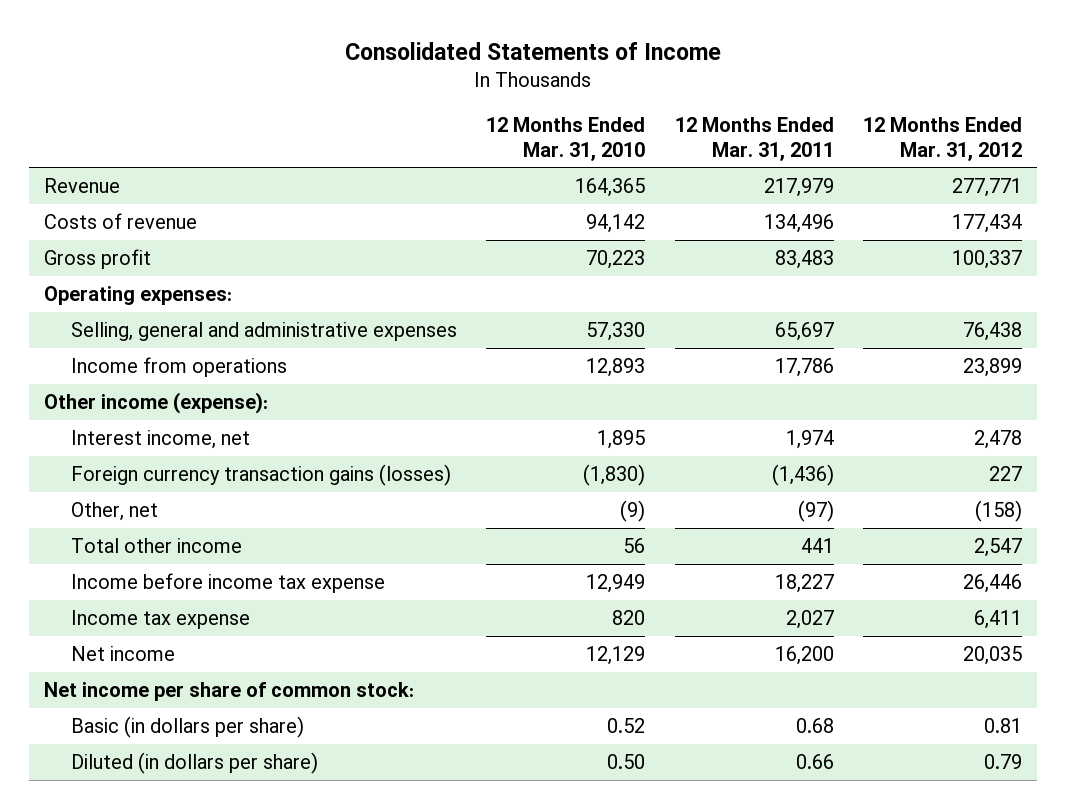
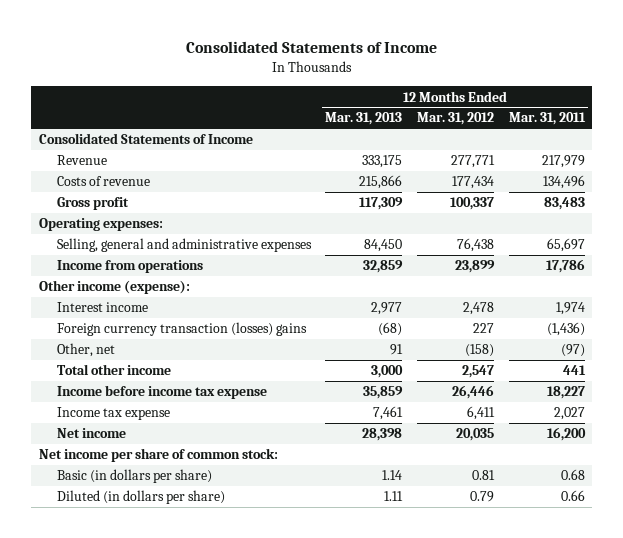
[486,117,646,161] 12 Months Ended Mar. 31, 2010 -> none
none -> [325,112,403,126] Mar. 31, 2013
none -> [38,133,253,145] Consolidated Statements of Income
[71,429,251,449] Interest income, net -> [56,302,148,313] Interest income
[71,463,452,486] Foreign currency transaction gains (losses) -> [56,322,307,337] Foreign currency transaction (losses) gains

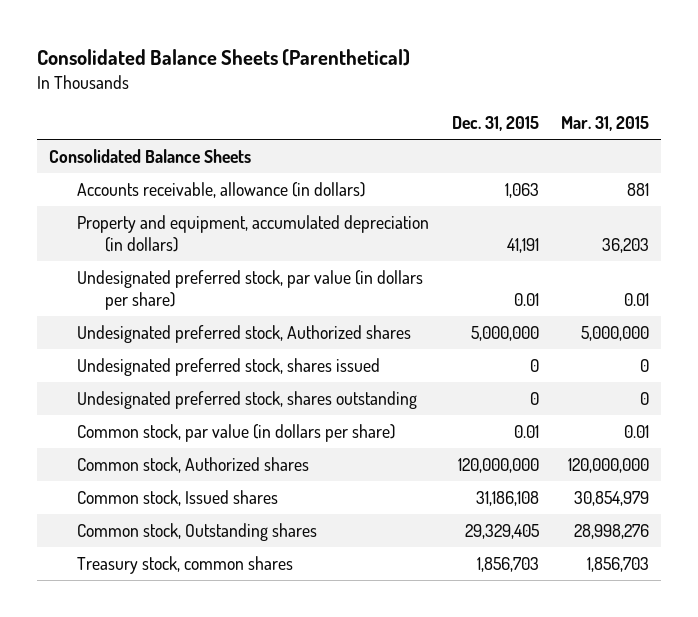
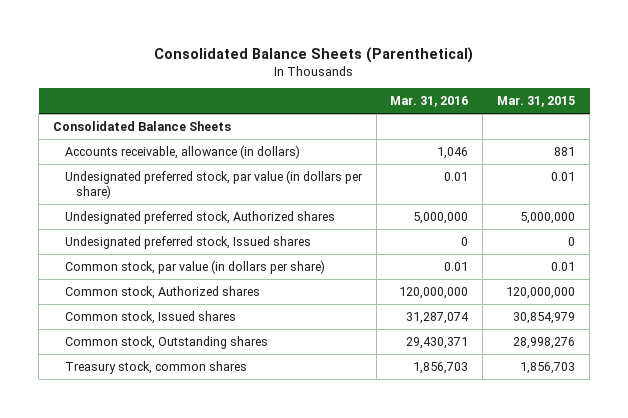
[451,116,539,132] Dec. 31, 2015 -> none
none -> [390,96,469,108] Mar. 31, 2016
[76,214,429,252] Property and equipment, accumulated depreciation (in dollars) -> none
[76,390,417,409] Undesignated preferred stock, shares outstanding -> none
[76,357,380,376] Undesignated preferred stock, shares issued -> [64,235,311,249] Undesignated preferred stock, Issued shares

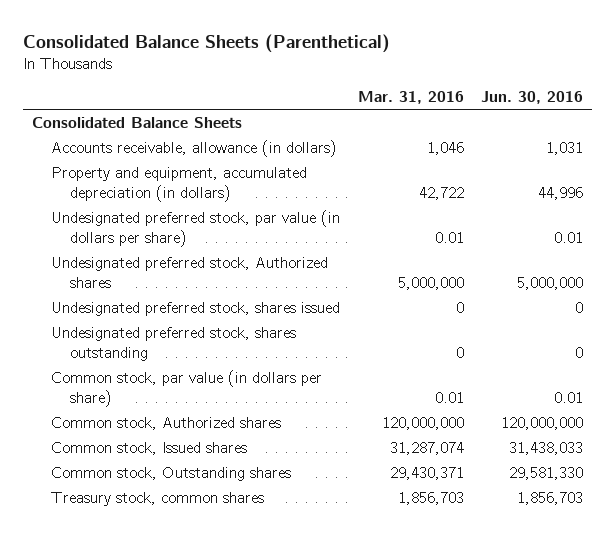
[497,96,576,108] Mar. 31, 2015 -> none
none -> [481,91,584,105] Jun. 30, 2016
none -> [51,166,308,202] Property and equipment, accumulated depreciation (in dollars)
[64,235,311,249] Undesignated preferred stock, Issued shares -> [51,301,341,316] Undesignated preferred stock, shares issued
none -> [51,326,297,361] Undesignated preferred stock, shares outstanding

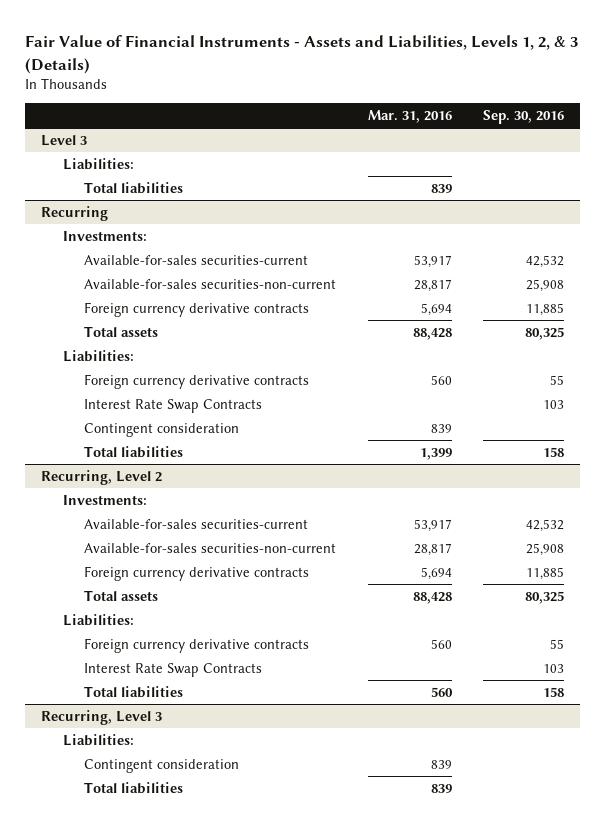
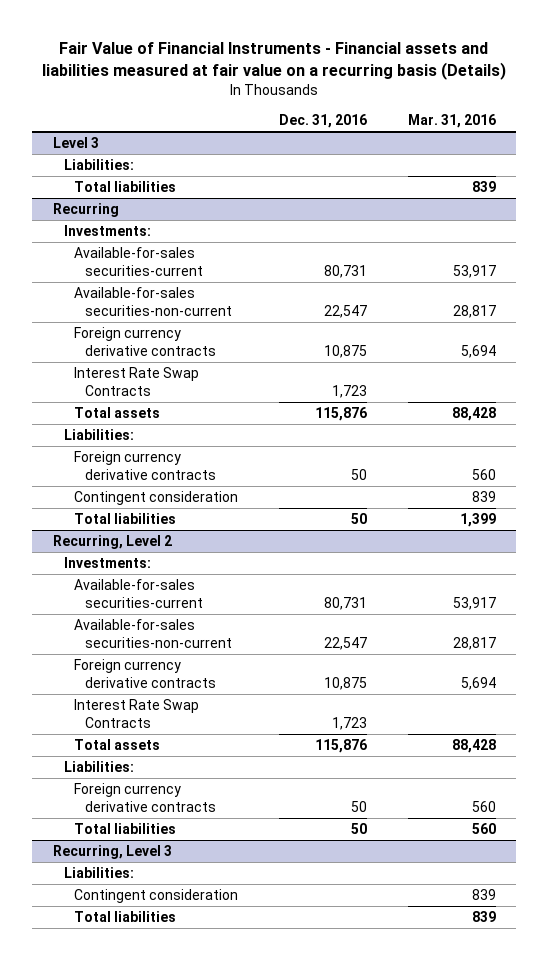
[25,35,579,74] Fair Value of Financial Instruments - Assets and Liabilities, Levels 1, 2, & 3 (Details) -> [42,42,507,80] Fair Value of Financial Instruments - Financial assets and liabilities measured at fair value on a recurring basis (Details)
[483,110,565,125] Sep. 30, 2016 -> none
none -> [279,114,368,129] Dec. 31, 2016
[84,398,263,413] Interest Rate Swap Contracts -> [74,367,200,396] Interest Rate Swap Contracts
[84,662,263,677] Interest Rate Swap Contracts -> [74,699,200,728] Interest Rate Swap Contracts

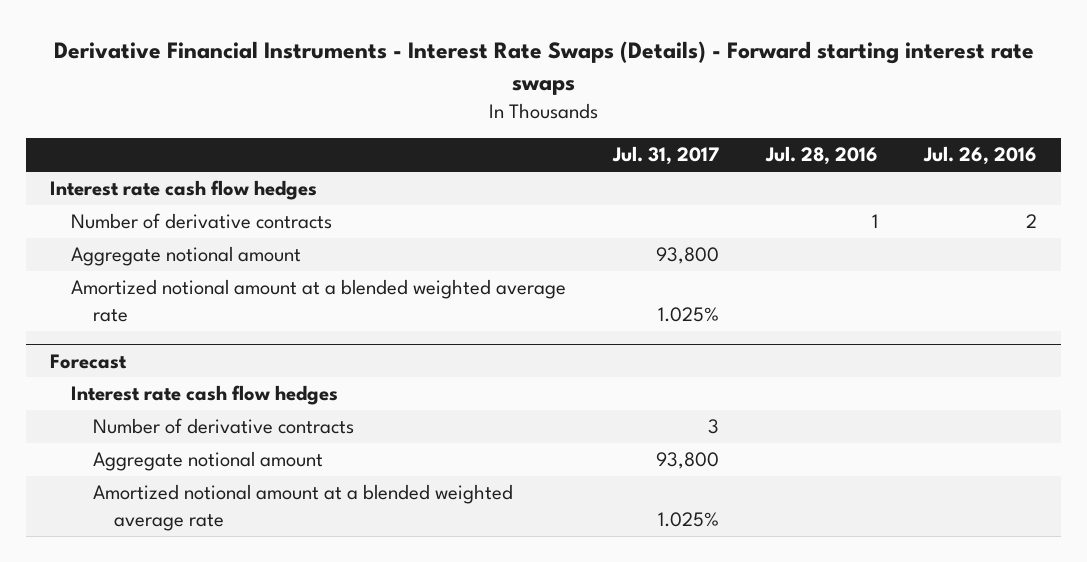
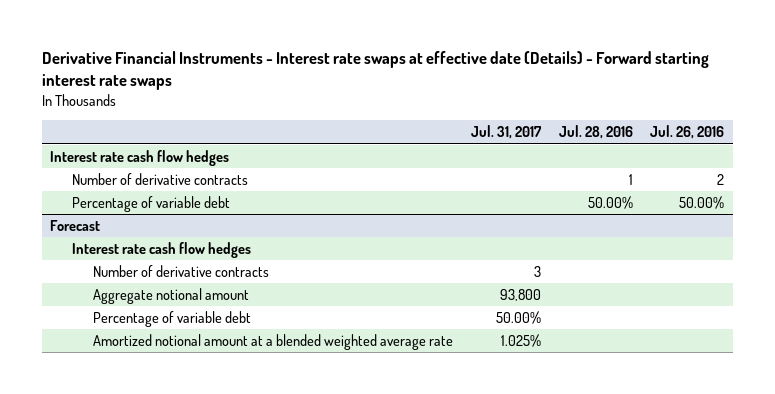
[53,41,1034,95] Derivative Financial Instruments - Interest Rate Swaps (Details) - Forward starting interest rate swaps -> [41,50,709,91] Derivative Financial Instruments - Interest rate swaps at effective date (Details) - Forward starting interest rate swaps
[71,246,302,267] Aggregate notional amount -> none
[71,279,567,322] Amortized notional amount at a blended weighted average rate -> none
none -> [71,196,230,213] Percentage of variable debt
none -> [93,311,252,328] Percentage of variable debt

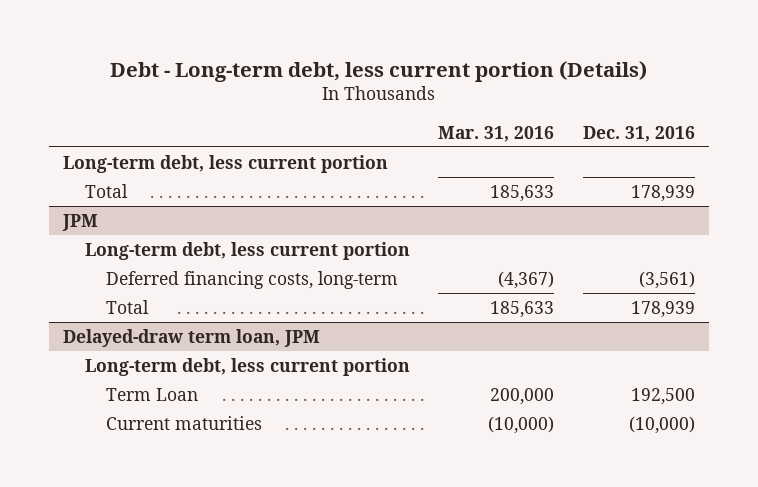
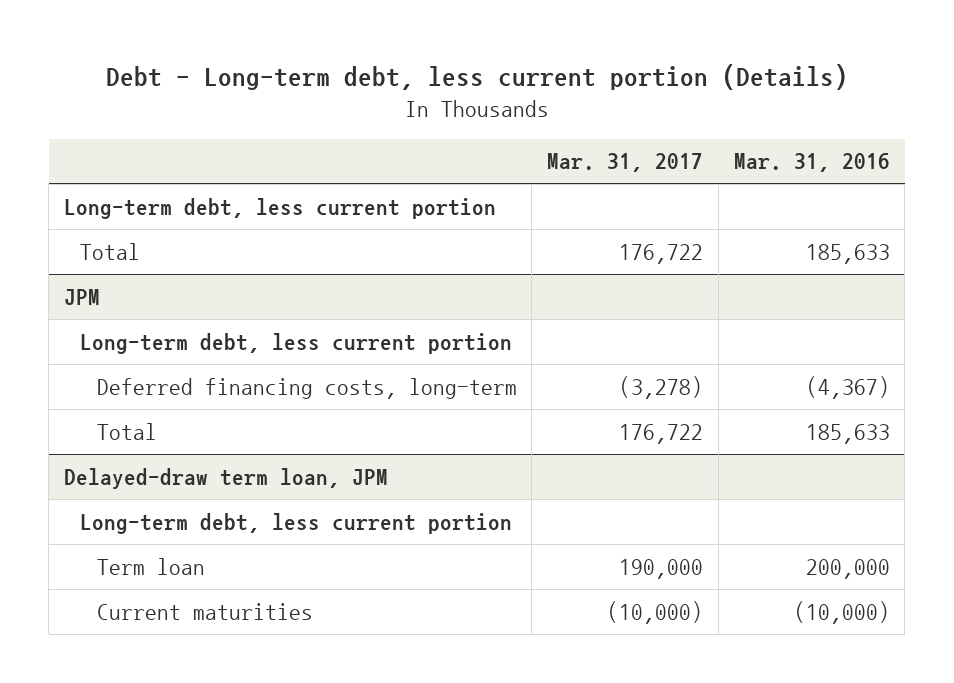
[582,125,695,142] Dec. 31, 2016 -> none
none -> [547,153,704,173] Mar. 31, 2017
[106,387,199,401] Term Loan -> [96,557,205,575] Term loan

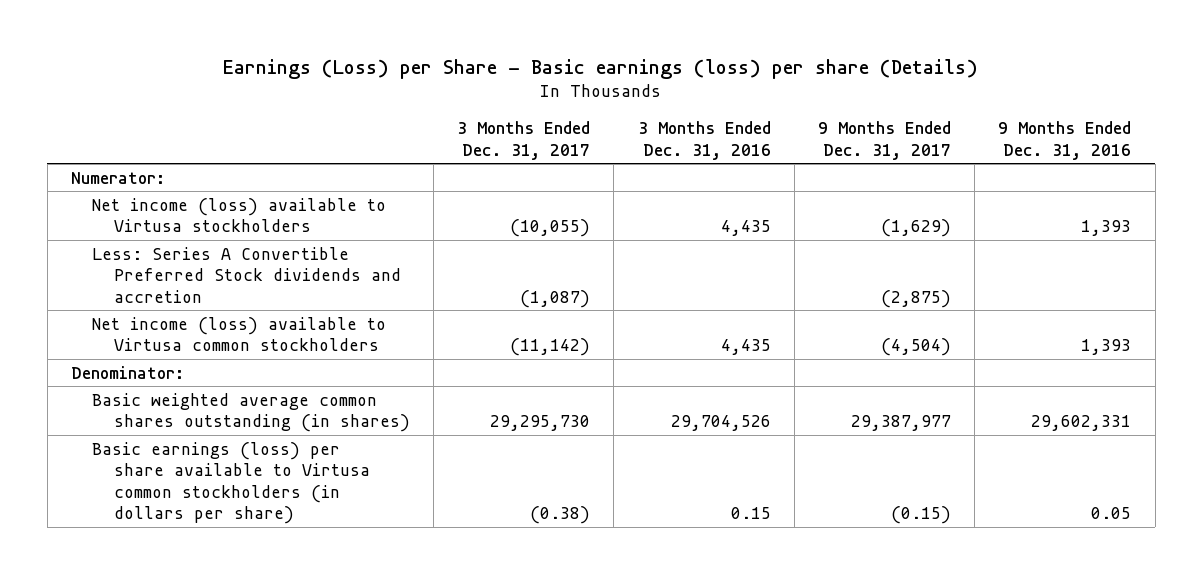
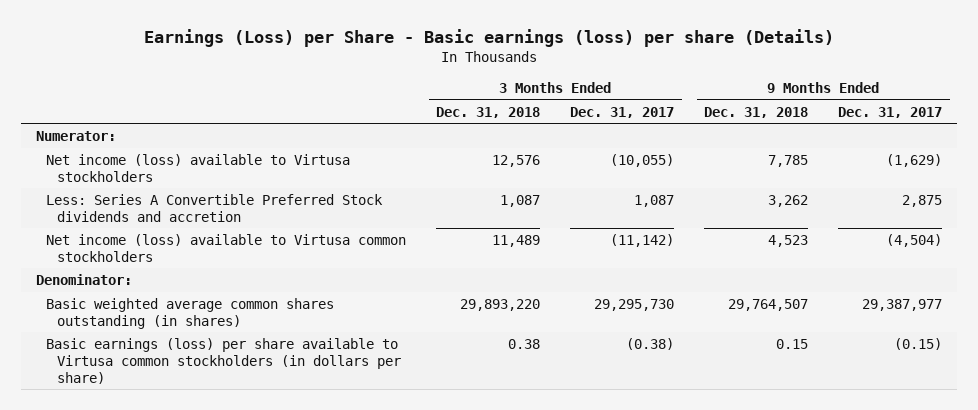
[637,121,771,160] 3 Months Ended Dec. 31, 2016 -> none
[998,121,1132,160] 9 Months Ended Dec. 31, 2016 -> none
none -> [436,106,541,118] Dec. 31, 2018
none -> [704,106,809,118] Dec. 31, 2018
[520,289,591,308] (1,087) -> [634,194,675,207] 1,087
[881,289,952,308] (2,875) -> [902,194,943,207] 2,875

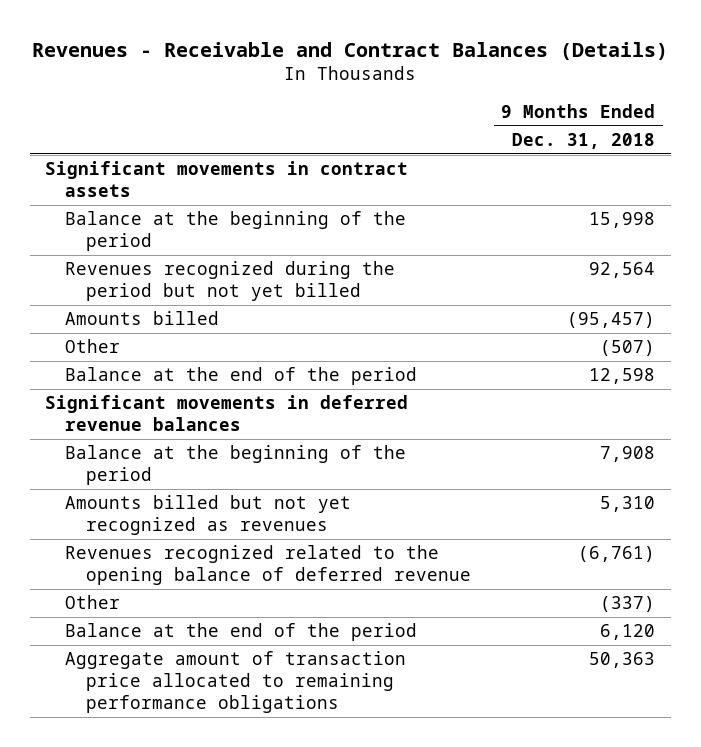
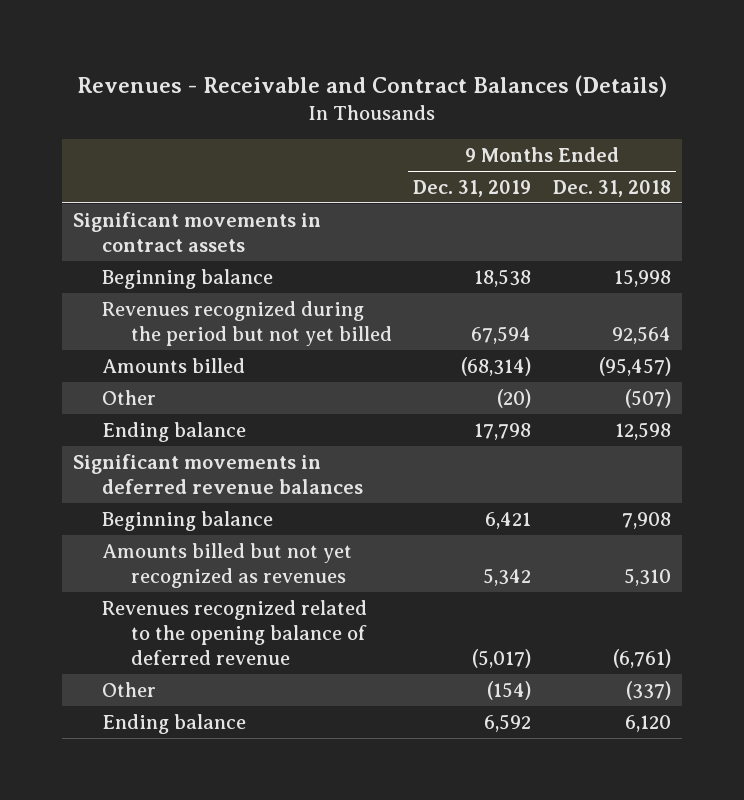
none -> [413,179,532,197] Dec. 31, 2019
[65,211,407,252] Balance at the beginning of the period -> [101,268,273,289] Beginning balance
[65,367,418,386] Balance at the end of the period -> [101,421,246,442] Ending balance
[65,445,407,486] Balance at the beginning of the period -> [101,510,273,531] Beginning balance
[65,651,407,713] Aggregate amount of transaction price allocated to remaining performance obligations -> none
[65,623,418,642] Balance at the end of the period -> [101,713,246,734] Ending balance

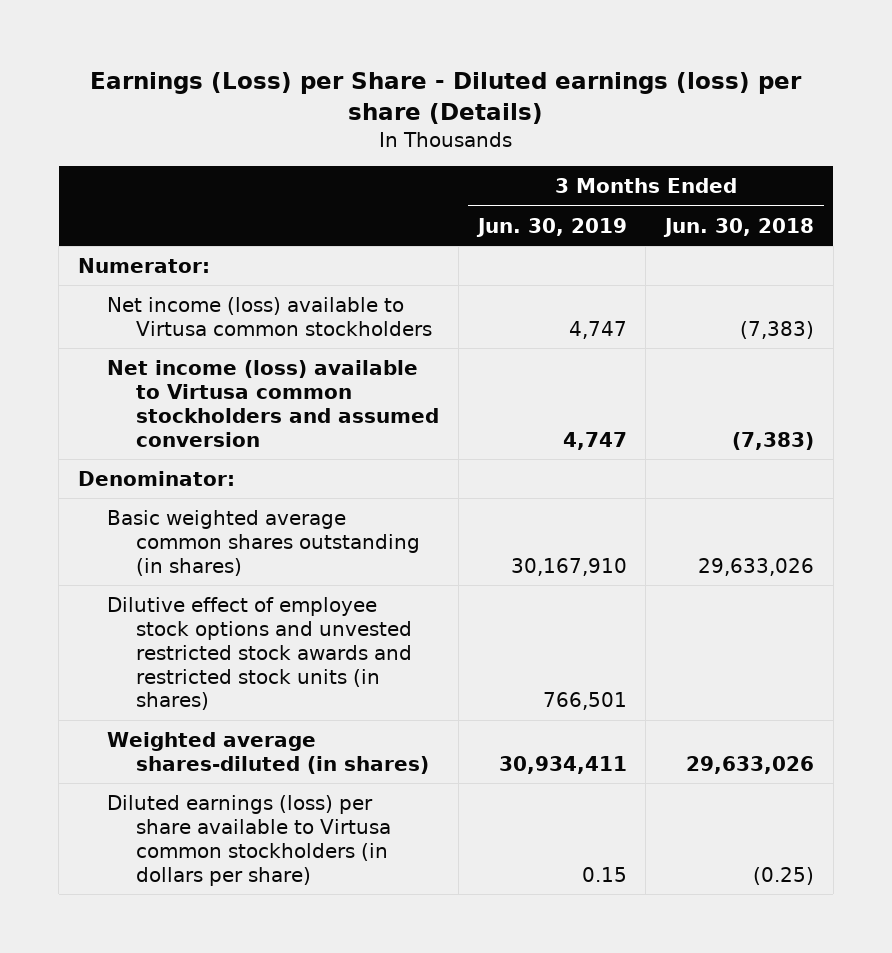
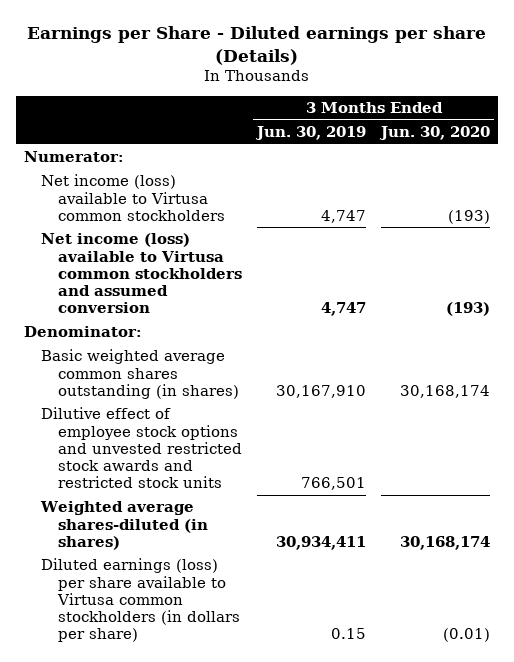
[89,72,802,124] Earnings (Loss) per Share - Diluted earnings (loss) per share (Details) -> [27,25,487,65] Earnings per Share - Diluted earnings per share (Details)
[663,217,815,237] Jun. 30, 2018 -> none
none -> [379,126,491,141] Jun. 30, 2020
[106,596,413,711] Dilutive effect of employee stock options and unvested restricted stock awards and restricted stock units (in shares) -> [40,407,242,489] Dilutive effect of employee stock options and unvested restricted stock awards and restricted stock units

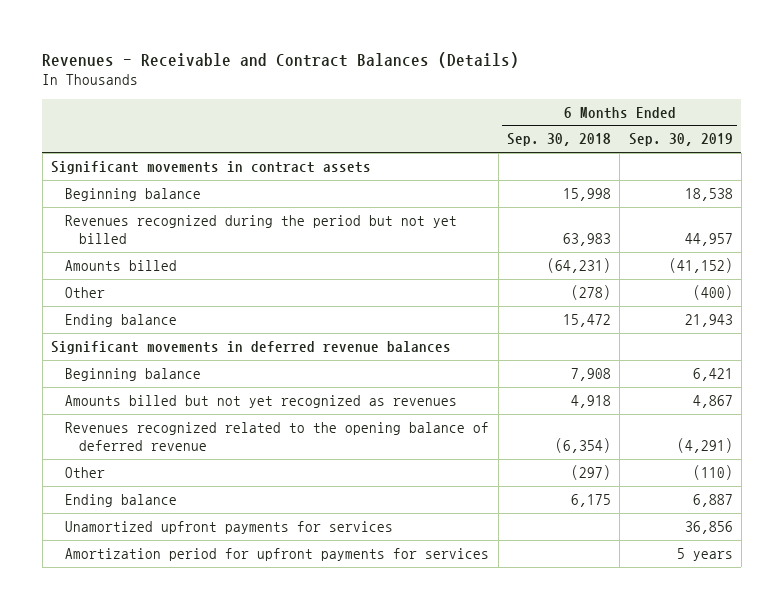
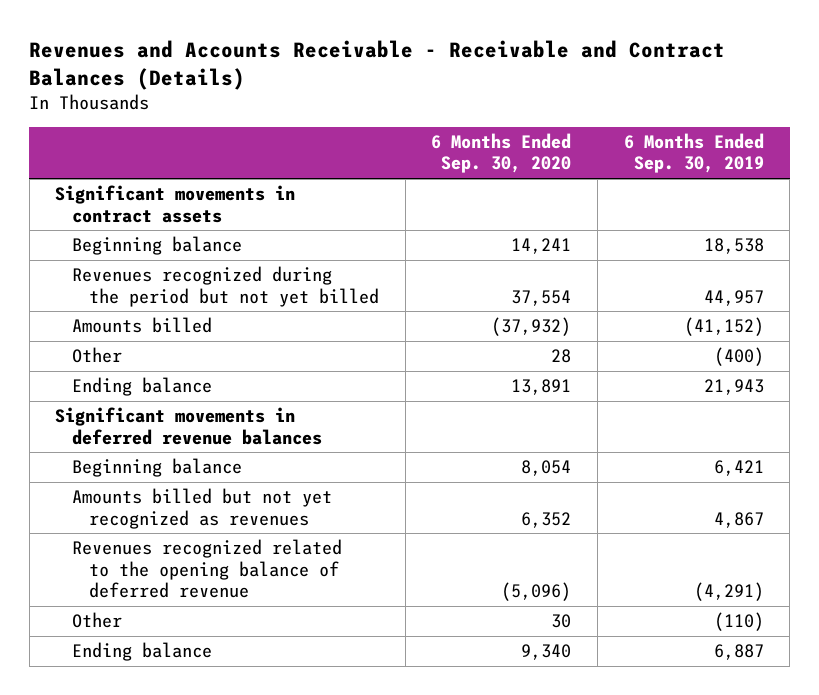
[42,51,520,68] Revenues - Receivable and Contract Balances (Details) -> [29,39,726,90] Revenues and Accounts Receivable - Receivable and Contract Balances (Details)
[506,133,611,147] Sep. 30, 2018 -> none
none -> [431,133,572,174] 6 Months Ended Sep. 30, 2020
[65,520,394,534] Unamortized upfront payments for services -> none
[65,547,490,561] Amortization period for upfront payments for services -> none

